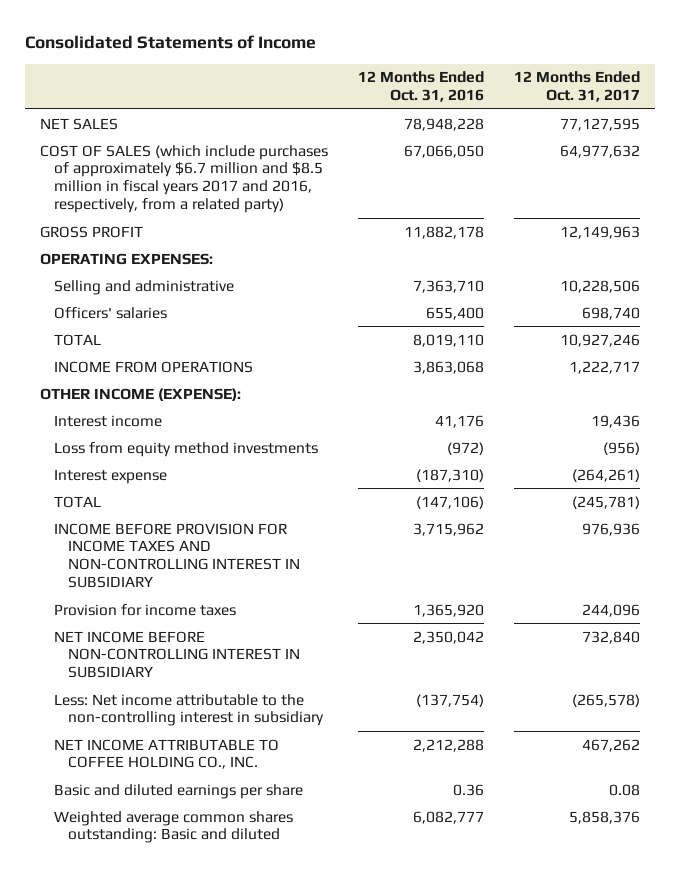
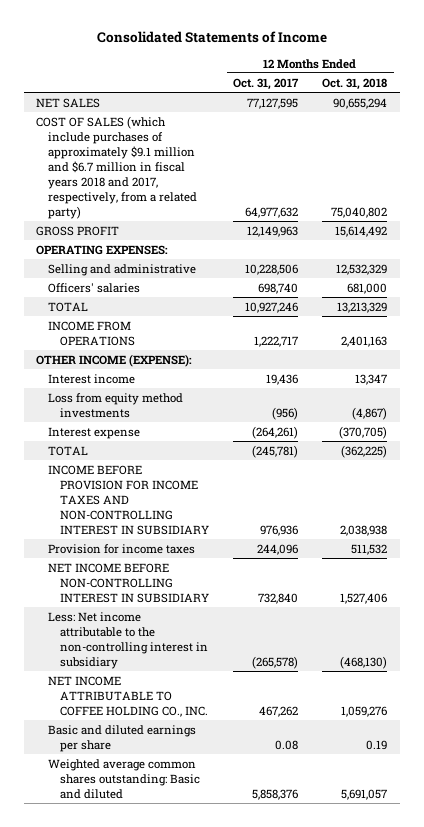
[358,71,485,103] 12 Months Ended Oct. 31, 2016 -> none
none -> [322,77,388,90] Oct. 31, 2018
[39,144,328,214] COST OF SALES (which include purchases of approximately $6.7 million and $8.5 million in fiscal years 2017 and 2016, respectively, from a related party) -> [36,115,198,219] COST OF SALES (which include purchases of approximately $9.1 million and $6.7 million in fiscal years 2018 and 2017, respectively, from a related party)

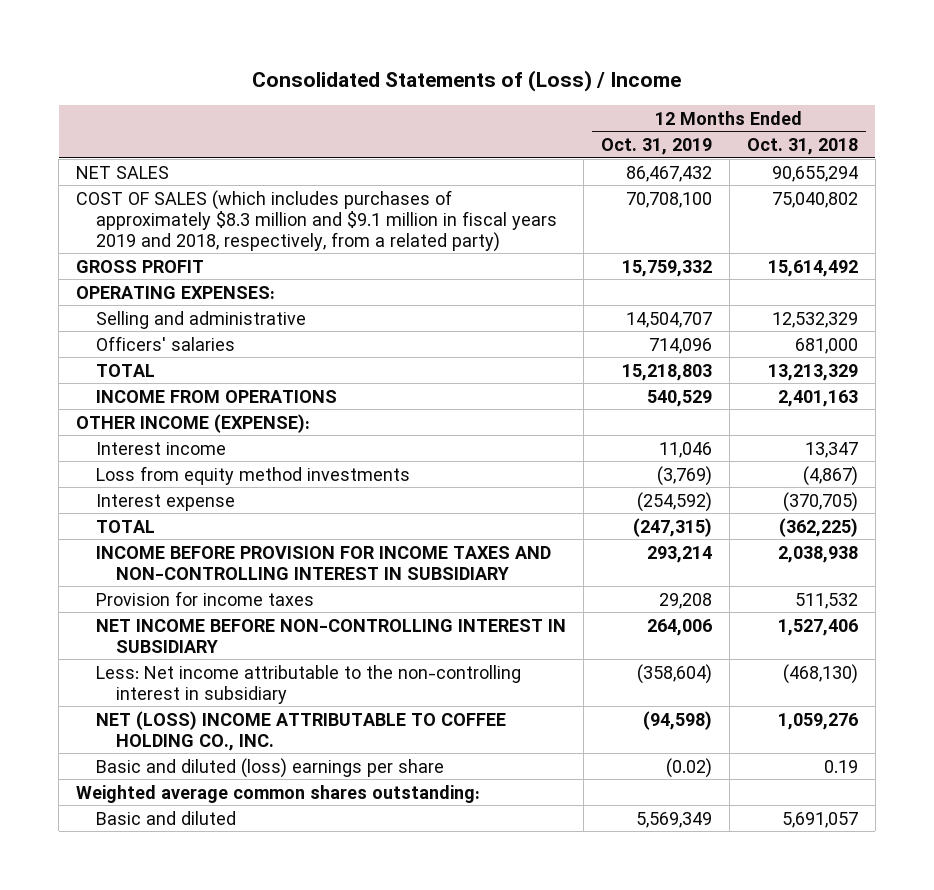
[96,31,327,44] Consolidated Statements of Income -> [251,69,681,92] Consolidated Statements of (Loss) / Income
[233,77,300,90] Oct. 31, 2017 -> none
none -> [600,138,712,156] Oct. 31, 2019
[36,115,198,219] COST OF SALES (which include purchases of approximately $9.1 million and $6.7 million in fiscal years 2018 and 2017, respectively, from a related party) -> [76,189,557,252] COST OF SALES (which includes purchases of approximately $8.3 million and $9.1 million in fiscal years 2019 and 2018, respectively, from a related party)
[48,675,209,717] NET INCOME ATTRIBUTABLE TO COFFEE HOLDING CO., INC. -> [95,710,506,751] NET (LOSS) INCOME ATTRIBUTABLE TO COFFEE HOLDING CO., INC.
[48,724,197,752] Basic and diluted earnings per share -> [95,757,444,778] Basic and diluted (loss) earnings per share
none -> [76,784,481,803] Weighted average common shares outstanding:
[48,758,201,799] Weighted average common shares outstanding: Basic and diluted -> [95,810,236,825] Basic and diluted

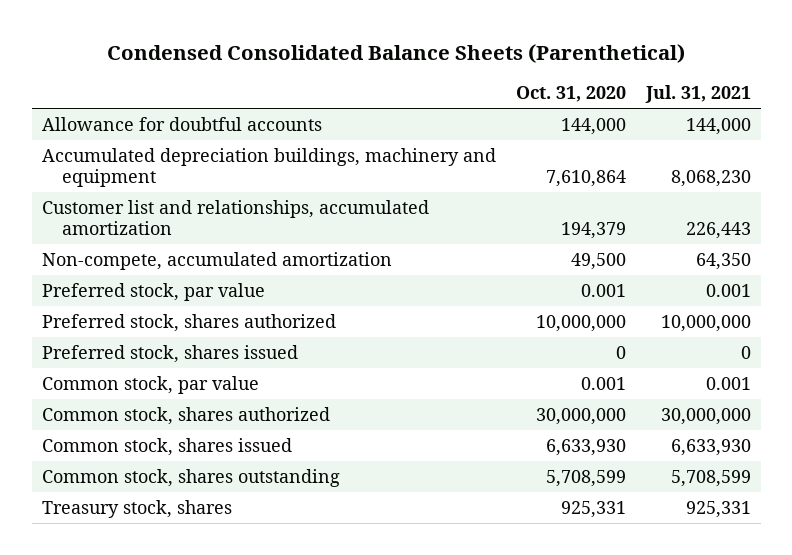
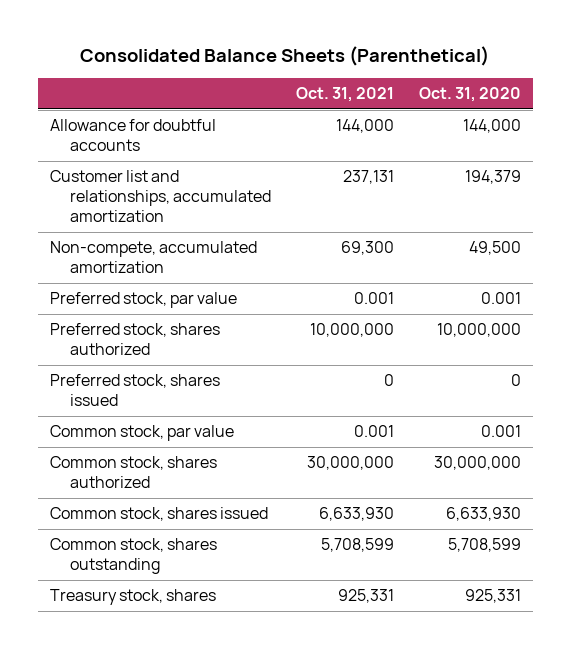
[107,43,686,63] Condensed Consolidated Balance Sheets (Parenthetical) -> [80,46,490,67] Consolidated Balance Sheets (Parenthetical)
[644,85,751,104] Jul. 31, 2021 -> none
none -> [295,87,394,103] Oct. 31, 2021
[41,147,496,188] Accumulated depreciation buildings, machinery and equipment -> none

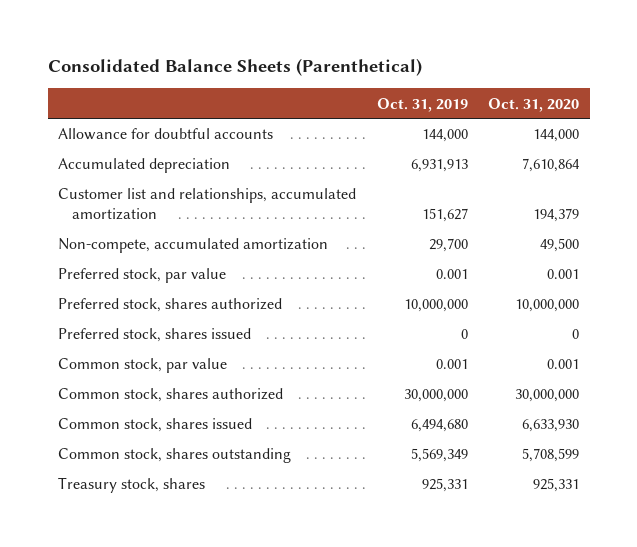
[295,87,394,103] Oct. 31, 2021 -> none
none -> [376,97,468,112] Oct. 31, 2019
none -> [58,158,231,174] Accumulated depreciation

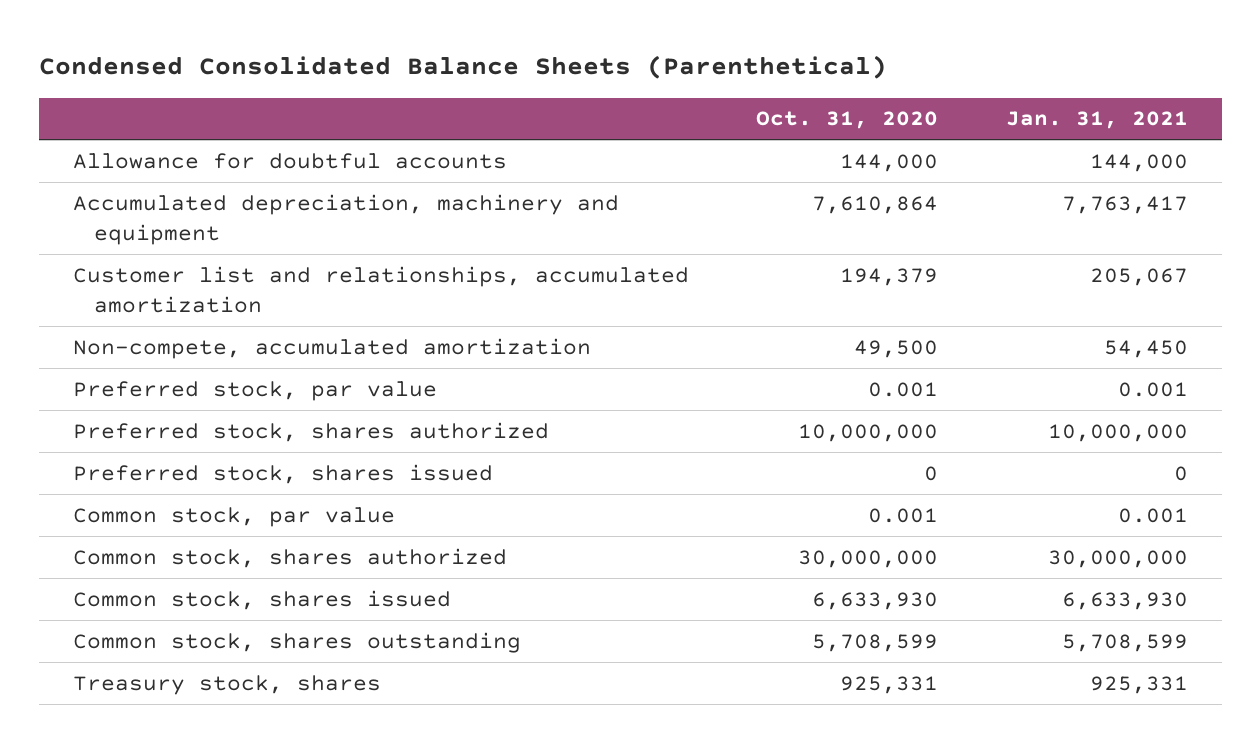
[47,58,422,77] Consolidated Balance Sheets (Parenthetical) -> [38,55,887,80] Condensed Consolidated Balance Sheets (Parenthetical)
[376,97,468,112] Oct. 31, 2019 -> none
none -> [1005,111,1188,130] Jan. 31, 2021
[58,158,231,174] Accumulated depreciation -> [72,193,619,245] Accumulated depreciation, machinery and equipment

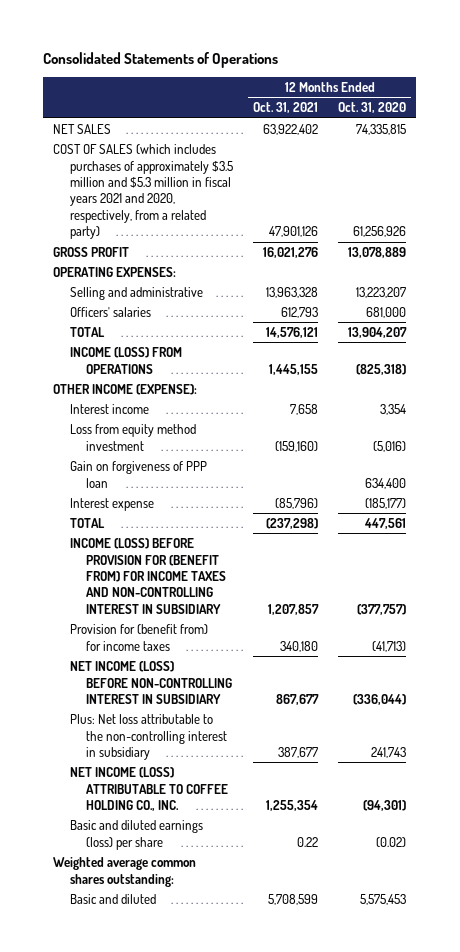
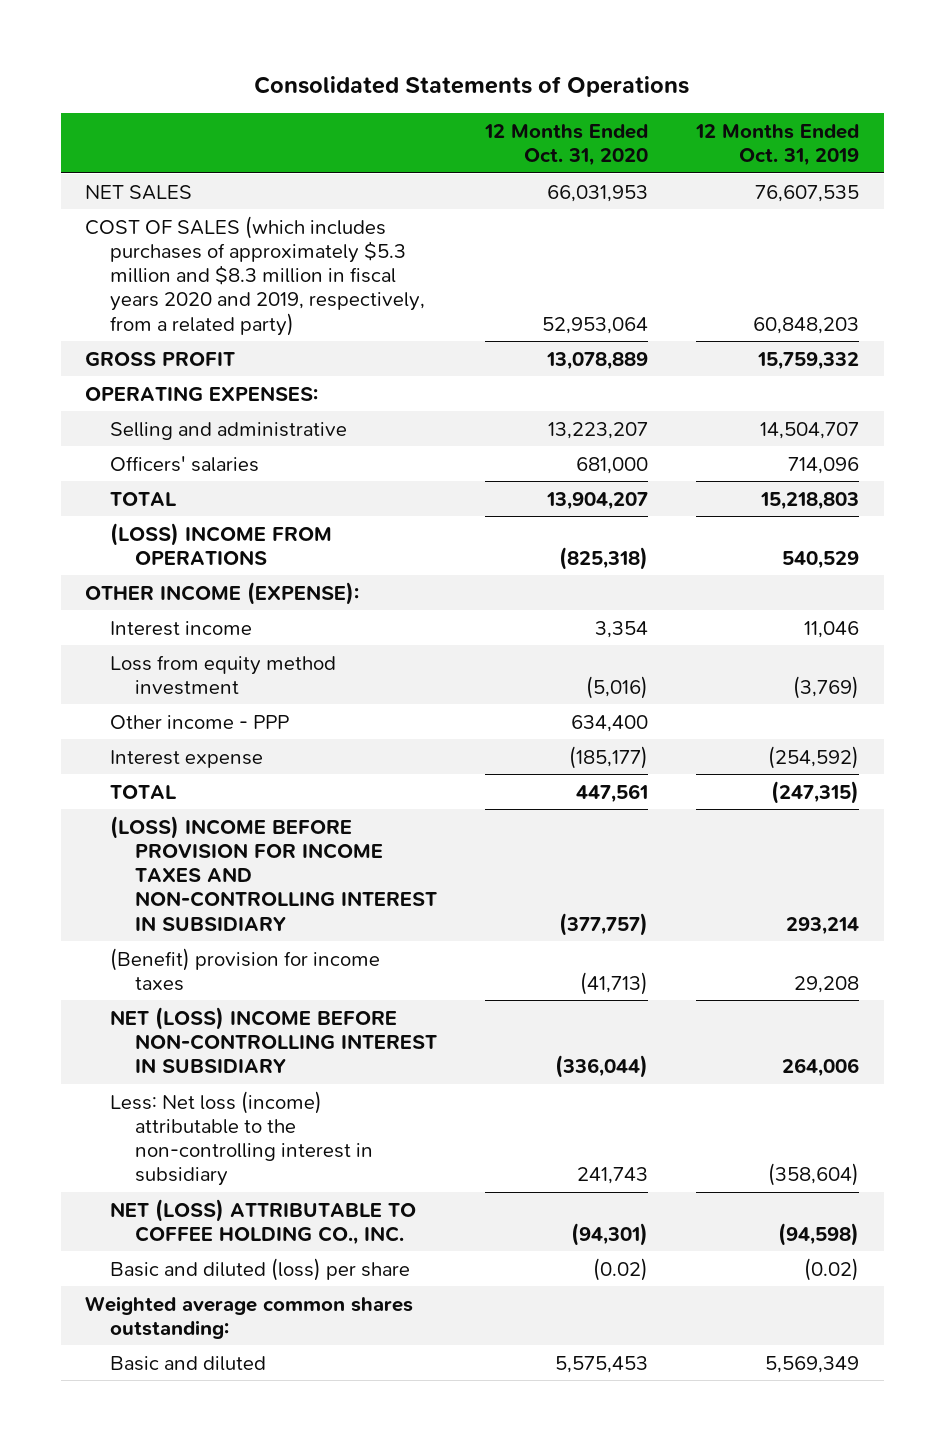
[252,102,318,114] Oct. 31, 2021 -> none
none -> [695,124,860,167] 12 Months Ended Oct. 31, 2019
[356,124,407,136] 74,335,815 -> [547,184,649,202] 66,031,953
[53,144,233,240] COST OF SALES (which includes purchases of approximately $3.5 million and $5.3 million in fiscal years 2021 and 2020, respectively, from a related party) -> [84,215,425,336] COST OF SALES (which includes purchases of approximately $5.3 million and $8.3 million in fiscal years 2020 and 2019, respectively, from a related party)
[353,226,407,238] 61,256,926 -> [542,316,649,334] 52,953,064
[69,347,182,374] INCOME (LOSS) FROM OPERATIONS -> [109,522,332,565] (LOSS) INCOME FROM OPERATIONS
[69,461,207,488] Gain on forgiveness of PPP loan -> [109,714,289,729] Other income - PPP
[69,538,226,614] INCOME (LOSS) BEFORE PROVISION FOR (BENEFIT FROM) FOR INCOME TAXES AND NON-CONTROLLING INTEREST IN SUBSIDIARY -> [109,815,437,931] (LOSS) INCOME BEFORE PROVISION FOR INCOME TAXES AND NON-CONTROLLING INTEREST IN SUBSIDIARY
[69,624,208,651] Provision for (benefit from) for income taxes -> [109,947,380,991] (Benefit) provision for income taxes
[69,661,232,704] NET INCOME (LOSS) BEFORE NON-CONTROLLING INTEREST IN SUBSIDIARY -> [109,1006,437,1074] NET (LOSS) INCOME BEFORE NON-CONTROLLING INTEREST IN SUBSIDIARY
[69,714,227,760] Plus: Net loss attributable to the non-controlling interest in subsidiary -> [109,1090,373,1187] Less: Net loss (income) attributable to the non-controlling interest in subsidiary
[69,767,228,811] NET INCOME (LOSS) ATTRIBUTABLE TO COFFEE HOLDING CO., INC. -> [109,1198,416,1245] NET (LOSS) ATTRIBUTABLE TO COFFEE HOLDING CO., INC.
[69,820,203,850] Basic and diluted earnings (loss) per share -> [109,1257,410,1281] Basic and diluted (loss) per share

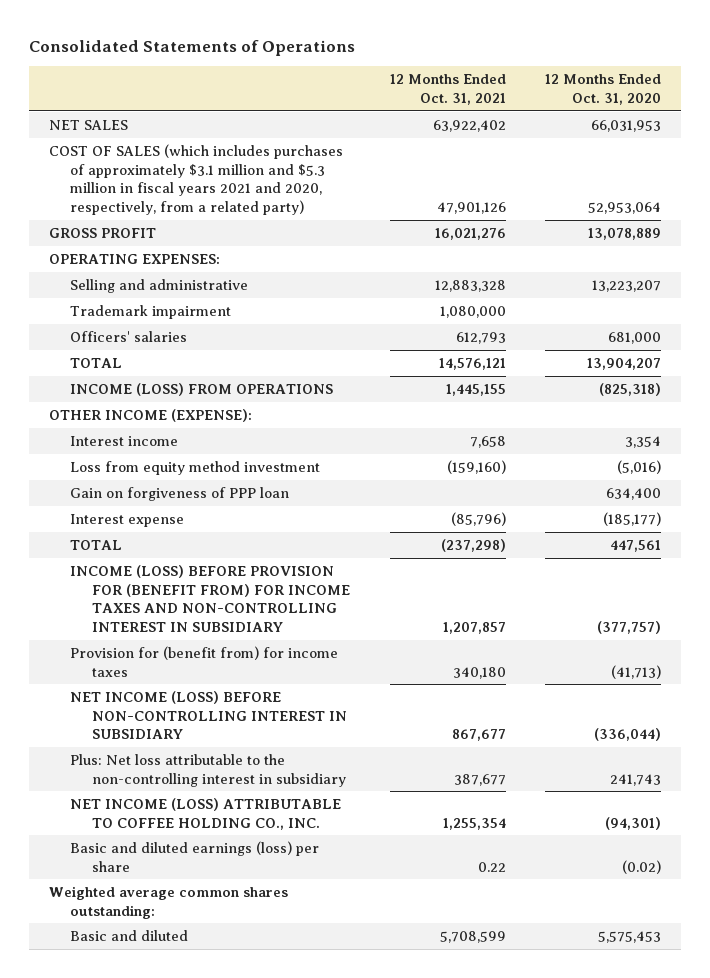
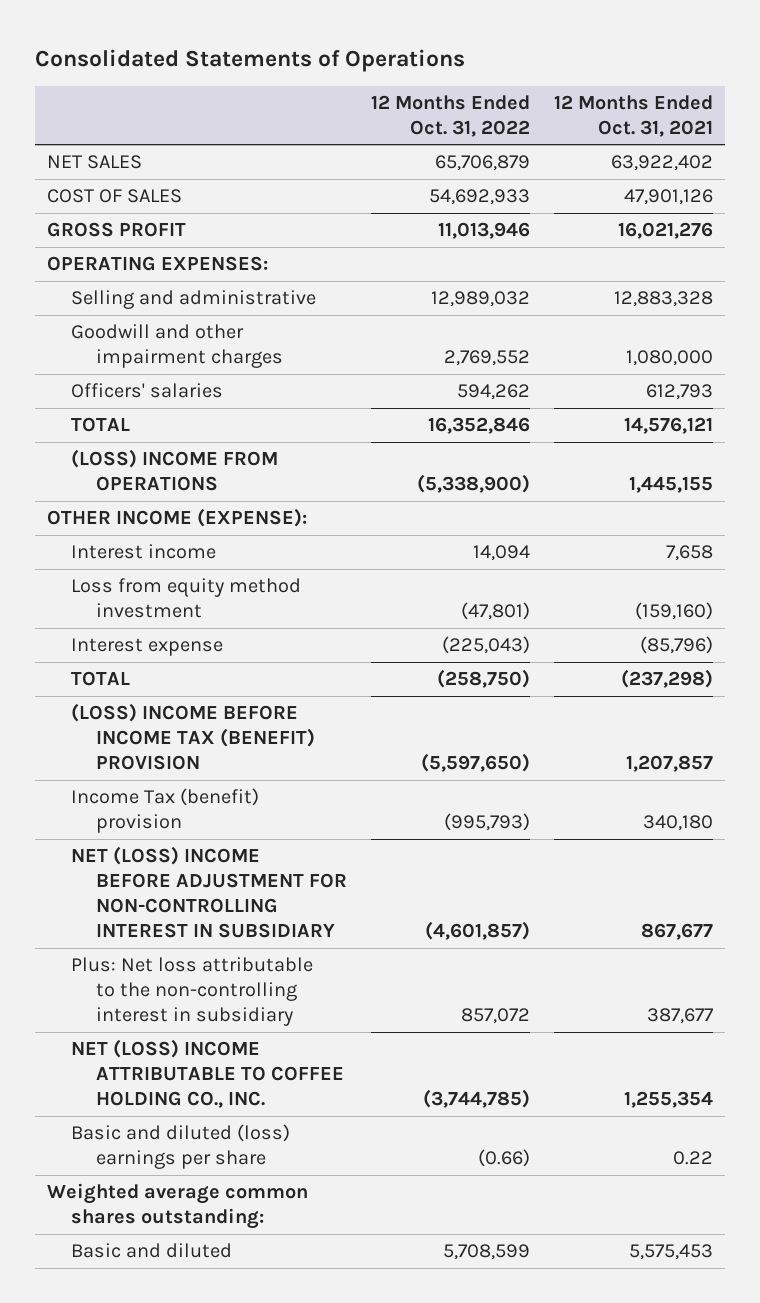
[545,74,662,106] 12 Months Ended Oct. 31, 2020 -> none
none -> [370,94,530,137] 12 Months Ended Oct. 31, 2022
[48,143,343,215] COST OF SALES (which includes purchases of approximately $3.1 million and $5.3 million in fiscal years 2021 and 2020, respectively, from a related party) -> [46,189,182,204] COST OF SALES
[70,304,232,319] Trademark impairment -> none
none -> [71,324,283,369] Goodwill and other impairment charges
[70,382,334,396] INCOME (LOSS) FROM OPERATIONS -> [71,449,279,492] (LOSS) INCOME FROM OPERATIONS
[70,486,290,501] Gain on forgiveness of PPP loan -> none
[70,564,351,632] INCOME (LOSS) BEFORE PROVISION FOR (BENEFIT FROM) FOR INCOME TAXES AND NON-CONTROLLING INTEREST IN SUBSIDIARY -> [71,703,315,771] (LOSS) INCOME BEFORE INCOME TAX (BENEFIT) PROVISION
[70,645,339,677] Provision for (benefit from) for income taxes -> [71,788,260,834] Income Tax (benefit) provision
[70,690,348,740] NET INCOME (LOSS) BEFORE NON-CONTROLLING INTEREST IN SUBSIDIARY -> [71,846,347,939] NET (LOSS) INCOME BEFORE ADJUSTMENT FOR NON-CONTROLLING INTEREST IN SUBSIDIARY
[70,797,342,830] NET INCOME (LOSS) ATTRIBUTABLE TO COFFEE HOLDING CO., INC. -> [71,1039,344,1109] NET (LOSS) INCOME ATTRIBUTABLE TO COFFEE HOLDING CO., INC.
[70,840,320,872] Basic and diluted earnings (loss) per share -> [71,1124,291,1170] Basic and diluted (loss) earnings per share
[439,930,506,943] 5,708,599 -> [628,1244,713,1261] 5,575,453

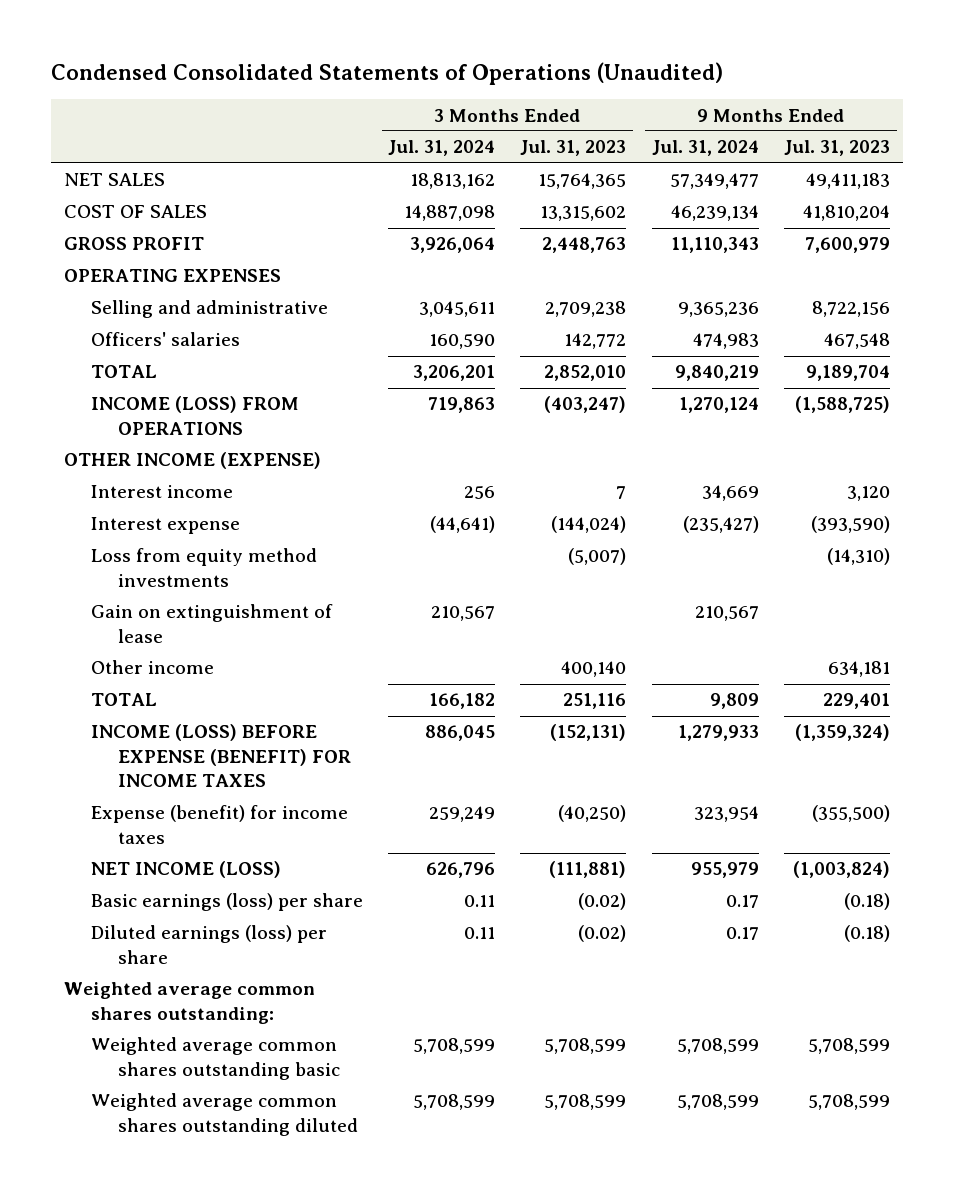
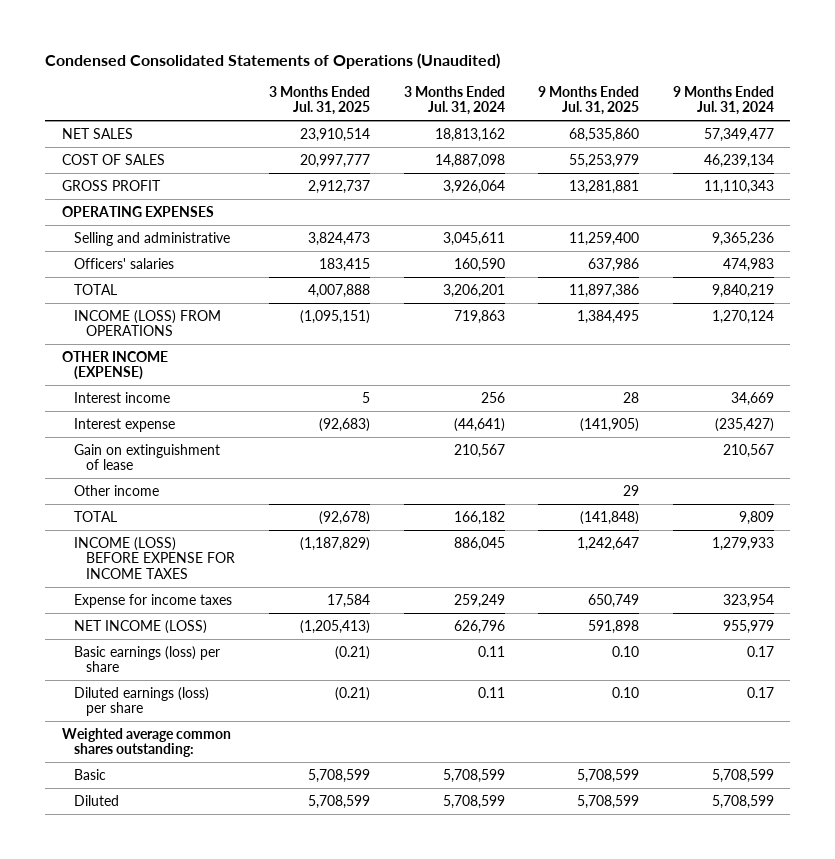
[520,140,627,157] Jul. 31, 2023 -> none
[784,140,891,157] Jul. 31, 2023 -> none
none -> [269,85,371,116] 3 Months Ended Jul. 31, 2025
none -> [538,85,640,116] 9 Months Ended Jul. 31, 2025
[90,548,317,587] Loss from equity method investments -> none
[90,724,351,788] INCOME (LOSS) BEFORE EXPENSE (BENEFIT) FOR INCOME TAXES -> [74,536,236,579] INCOME (LOSS) BEFORE EXPENSE FOR INCOME TAXES
[90,805,348,844] Expense (benefit) for income taxes -> [74,593,233,608] Expense for income taxes
[90,1037,340,1080] Weighted average common shares outstanding basic -> [74,768,107,780] Basic
[90,1093,358,1136] Weighted average common shares outstanding diluted -> [74,794,120,806] Diluted

